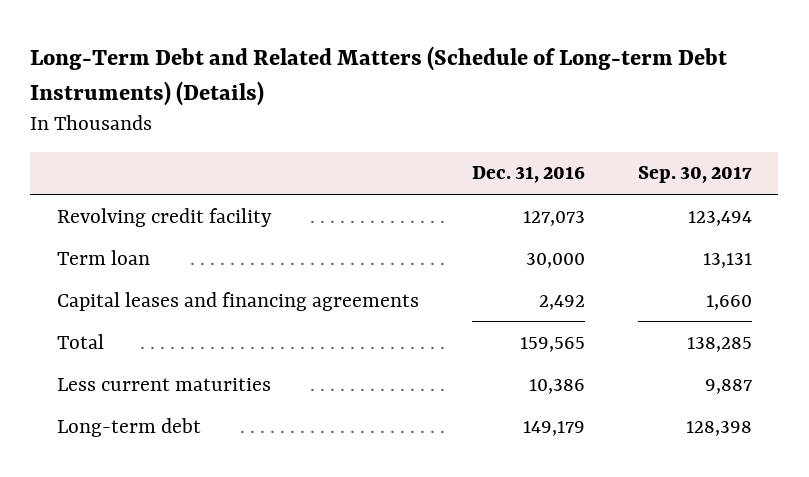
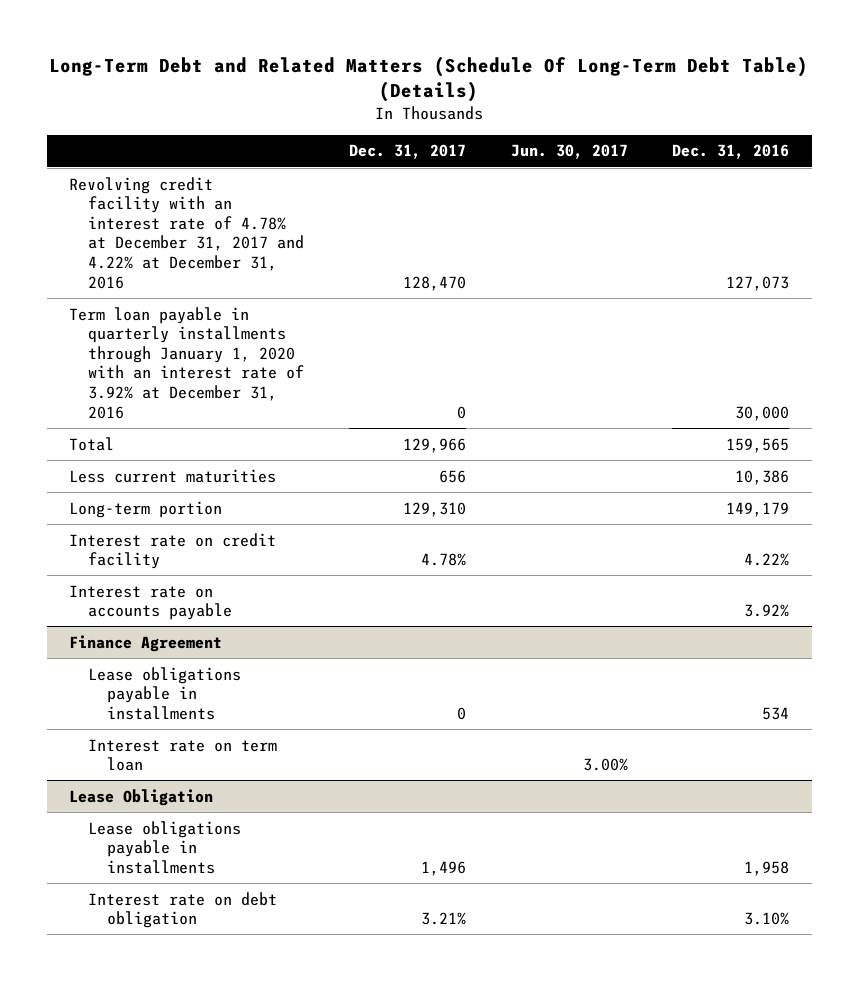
[30,45,728,106] Long-Term Debt and Related Matters (Schedule of Long-term Debt Instruments) (Details) -> [49,55,809,102] Long-Term Debt and Related Matters (Schedule Of Long-Term Debt Table) (Details)
[637,166,752,184] Sep. 30, 2017 -> none
none -> [348,144,466,160] Dec. 31, 2017
none -> [510,144,628,160] Jun. 30, 2017
[56,291,419,311] Capital leases and financing agreements -> none
[56,207,272,227] Revolving credit facility -> [68,176,305,289] Revolving credit facility with an interest rate of 4.78% at December 31, 2017 and 4.22% at December 31, 2016
[56,249,150,265] Term loan -> [68,306,305,419] Term loan payable in quarterly installments through January 1, 2020 with an interest rate of 3.92% at December 31, 2016
[56,417,201,437] Long-term debt -> [68,500,222,518] Long-term portion
none -> [68,532,276,570] Interest rate on credit facility
none -> [68,584,233,621] Interest rate on accounts payable
none -> [68,634,222,652] Finance Agreement
none -> [88,666,242,720] Lease obligations payable in installments
none -> [88,738,278,772] Interest rate on term loan
none -> [68,788,213,806] Lease Obligation
none -> [88,820,242,874] Lease obligations payable in installments
none -> [88,891,278,929] Interest rate on debt obligation

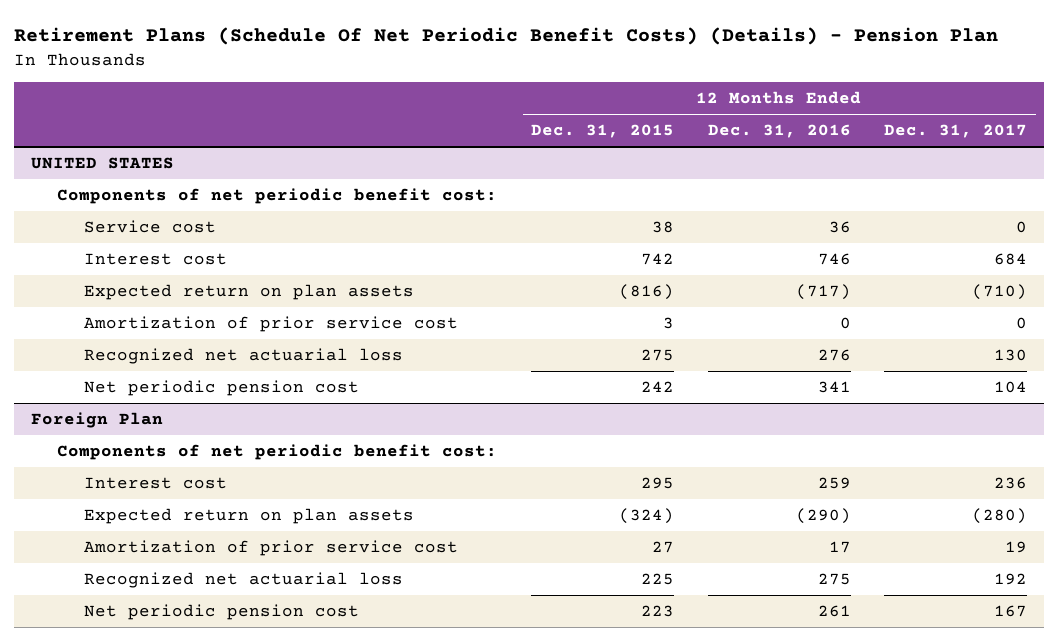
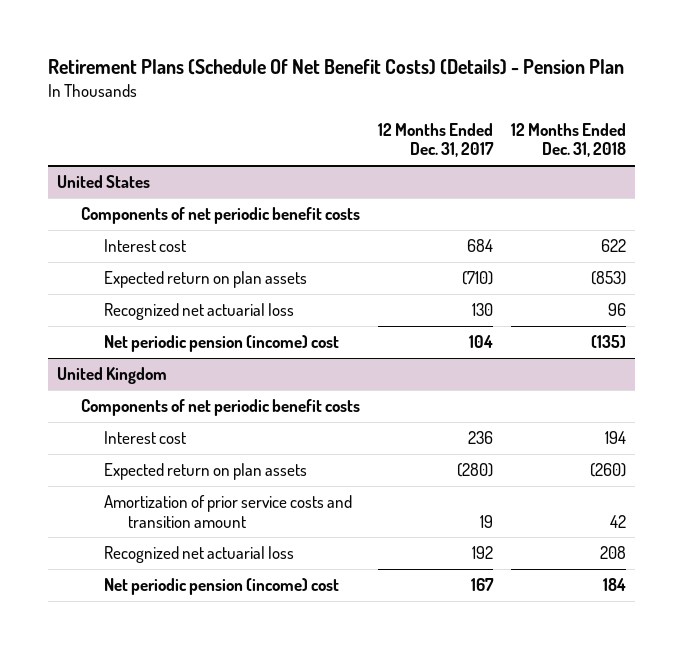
[14,27,999,46] Retirement Plans (Schedule Of Net Periodic Benefit Costs) (Details) - Pension Plan -> [47,58,624,75] Retirement Plans (Schedule Of Net Benefit Costs) (Details) - Pension Plan
[530,124,674,139] Dec. 31, 2015 -> none
[707,124,851,139] Dec. 31, 2016 -> none
none -> [511,122,627,158] 12 Months Ended Dec. 31, 2018
[83,220,216,234] Service cost -> none
[30,157,174,170] UNITED STATES -> [56,175,150,189] United States
[57,188,498,205] Components of net periodic benefit cost: -> [80,207,360,225] Components of net periodic benefit costs
[83,316,458,333] Amortization of prior service cost -> none
[83,380,359,397] Net periodic pension cost -> [104,335,340,353] Net periodic pension (income) cost
[30,412,163,429] Foreign Plan -> [56,367,167,385] United Kingdom
[57,444,498,461] Components of net periodic benefit cost: -> [80,399,360,417] Components of net periodic benefit costs
[83,540,458,557] Amortization of prior service cost -> [104,495,353,528] Amortization of prior service costs and transition amount
[83,604,359,621] Net periodic pension cost -> [104,578,340,596] Net periodic pension (income) cost

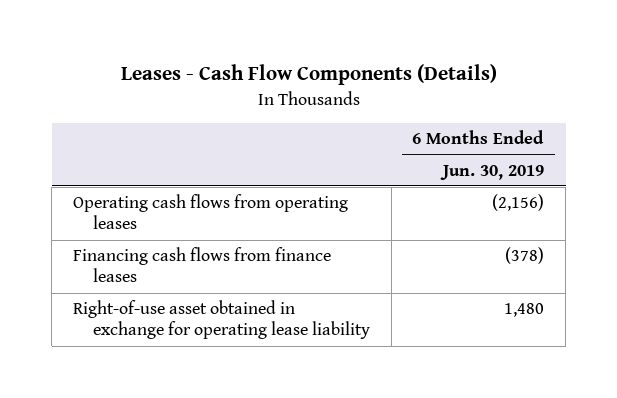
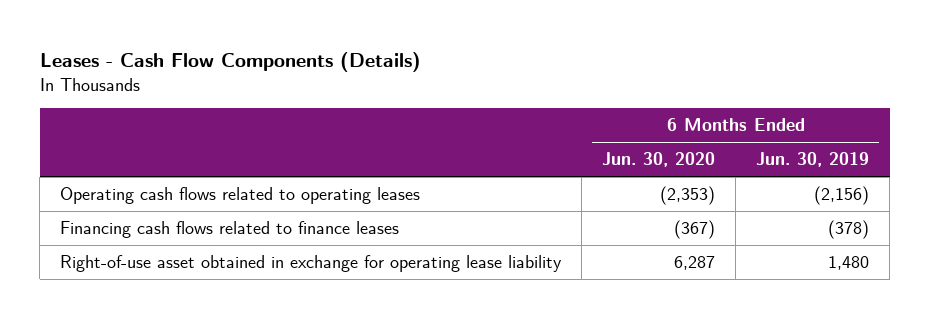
none -> [602,152,716,168] Jun. 30, 2020
[73,194,349,230] Operating cash flows from operating leases -> [60,187,421,205] Operating cash flows related to operating leases
[73,247,332,283] Financing cash flows from finance leases -> [60,221,400,239] Financing cash flows related to finance leases

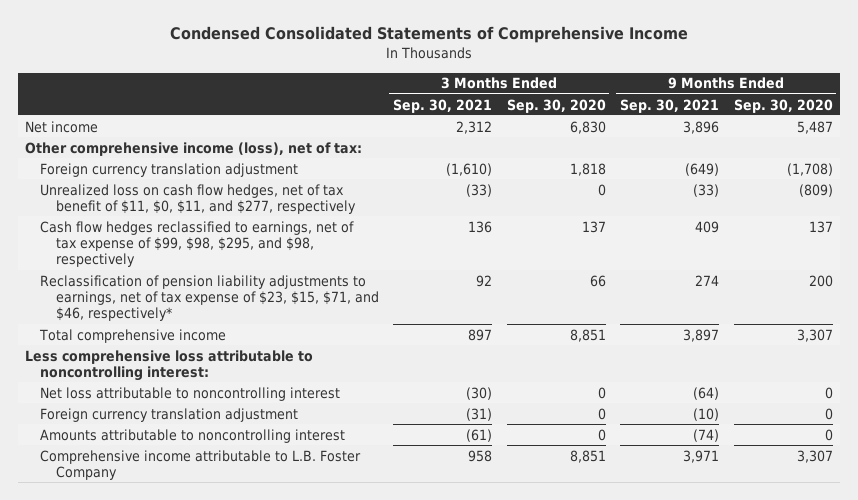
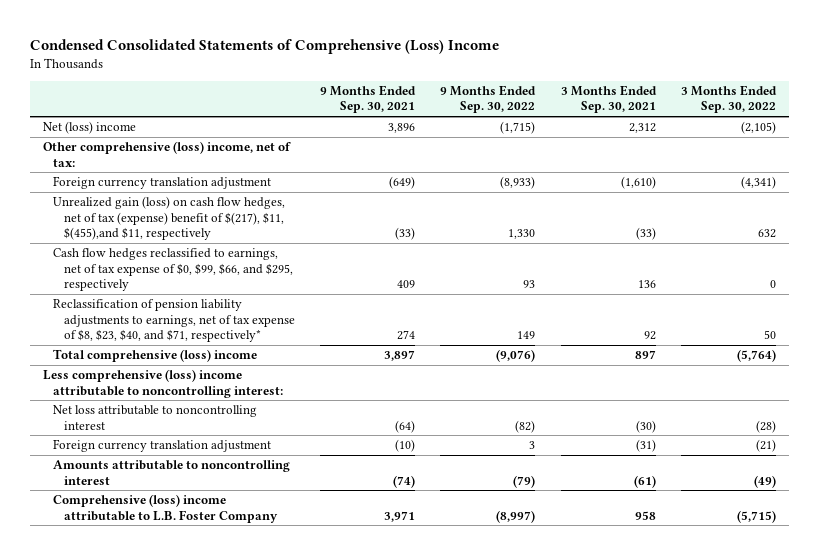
[169,26,688,44] Condensed Consolidated Statements of Comprehensive Income -> [30,39,500,55] Condensed Consolidated Statements of Comprehensive (Loss) Income
[506,98,606,113] Sep. 30, 2020 -> none
[733,98,833,113] Sep. 30, 2020 -> none
none -> [440,84,537,114] 9 Months Ended Sep. 30, 2022
none -> [680,84,777,114] 3 Months Ended Sep. 30, 2022
[24,120,98,133] Net income -> [42,121,136,135] Net (loss) income
[24,141,362,156] Other comprehensive income (loss), net of tax: -> [42,141,291,167] Other comprehensive (loss) income, net of tax:
[40,183,356,214] Unrealized loss on cash flow hedges, net of tax benefit of $11, $0, $11, and $277, respectively -> [53,196,286,241] Unrealized gain (loss) on cash flow hedges, net of tax (expense) benefit of $(217), $11, $(455),and $11, respectively
[40,220,355,268] Cash flow hedges reclassified to earnings, net of tax expense of $99, $98, $295, and $98, respectively -> [53,248,293,292] Cash flow hedges reclassified to earnings, net of tax expense of $0, $99, $66, and $295, respectively
[40,274,379,322] Reclassification of pension liability adjustments to earnings, net of tax expense of $23, $15, $71, and $46, respectively* -> [53,299,295,343] Reclassification of pension liability adjustments to earnings, net of tax expense of $8, $23, $40, and $71, respectively*
[39,328,227,343] Total comprehensive income -> [53,349,258,363] Total comprehensive (loss) income
[24,349,313,381] Less comprehensive loss attributable to noncontrolling interest: -> [42,369,284,398] Less comprehensive (loss) income attributable to noncontrolling interest:
[40,449,362,480] Comprehensive income attributable to L.B. Foster Company -> [53,494,278,523] Comprehensive (loss) income attributable to L.B. Foster Company

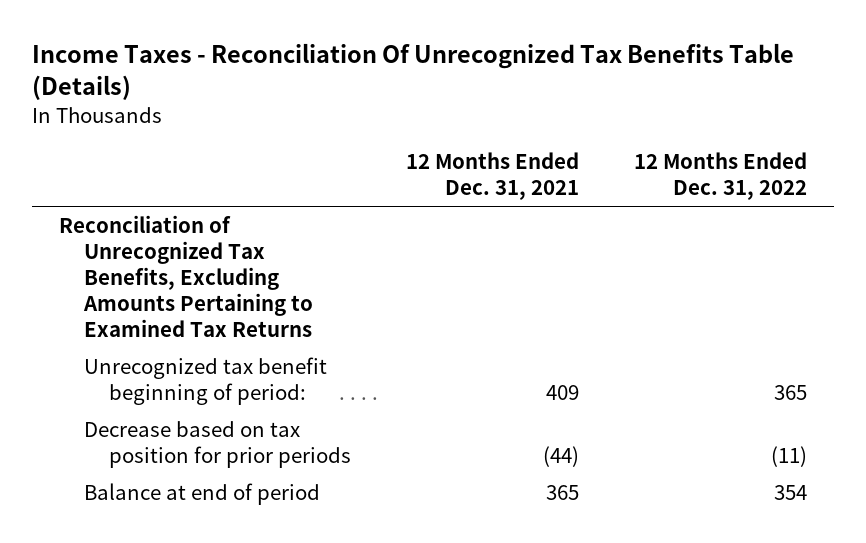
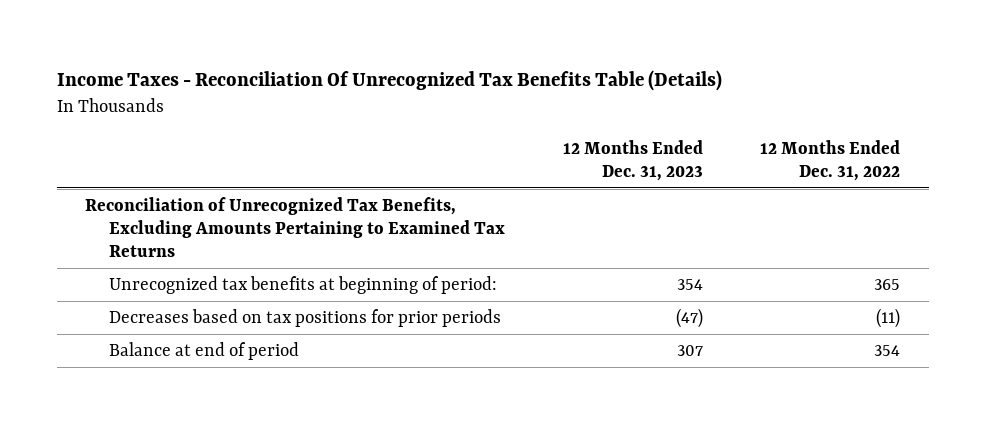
[405,152,579,201] 12 Months Ended Dec. 31, 2021 -> none
none -> [562,139,703,181] 12 Months Ended Dec. 31, 2023
[83,356,327,405] Unrecognized tax benefit beginning of period: -> [109,275,498,294] Unrecognized tax benefits at beginning of period:
[83,420,351,468] Decrease based on tax position for prior periods -> [109,308,502,327] Decreases based on tax positions for prior periods

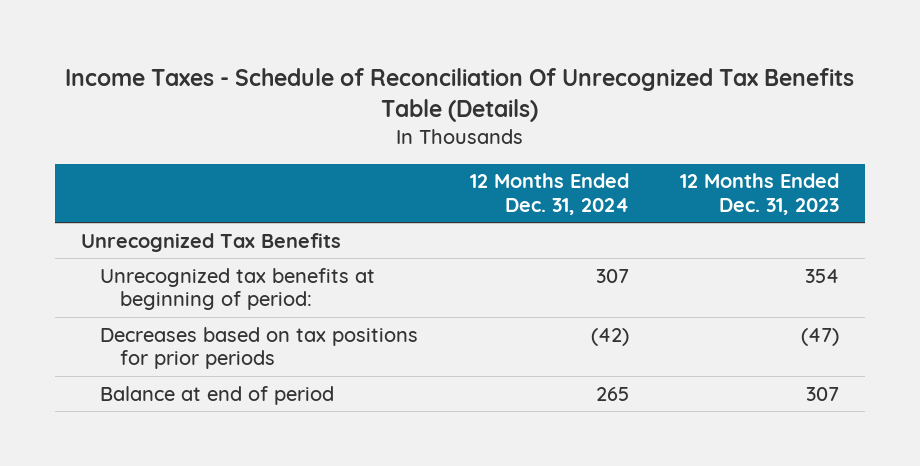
[56,70,722,92] Income Taxes - Reconciliation Of Unrecognized Tax Benefits Table (Details) -> [65,68,855,122] Income Taxes - Schedule of Reconciliation Of Unrecognized Tax Benefits Table (Details)
[760,139,901,181] 12 Months Ended Dec. 31, 2022 -> none
none -> [469,173,629,215] 12 Months Ended Dec. 31, 2024
[85,196,506,258] Reconciliation of Unrecognized Tax Benefits, Excluding Amounts Pertaining to Examined Tax Returns -> [81,232,342,252] Unrecognized Tax Benefits

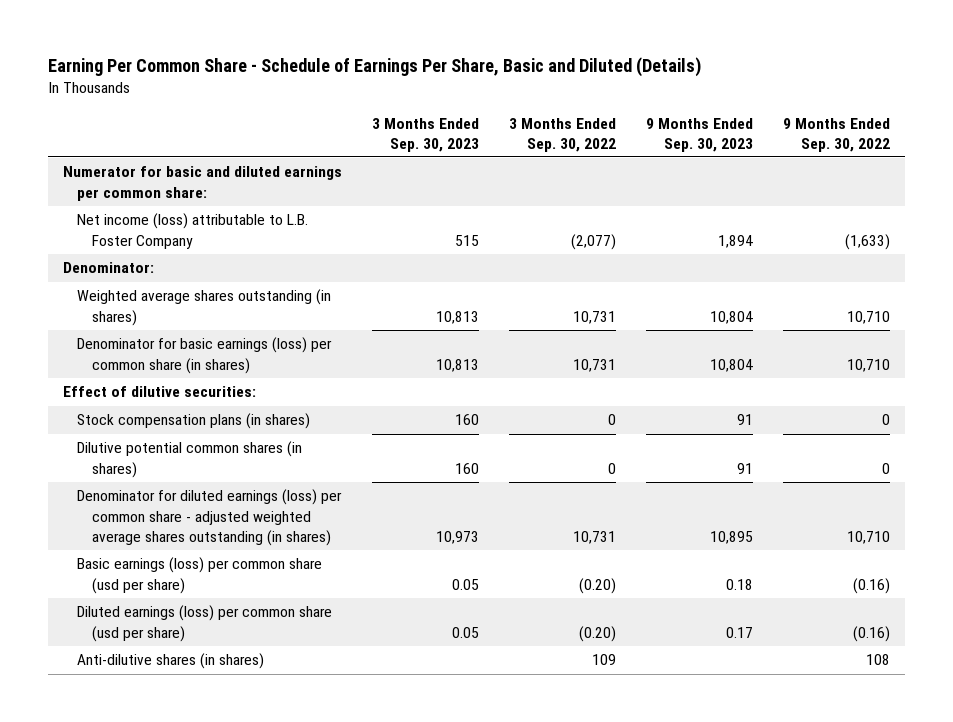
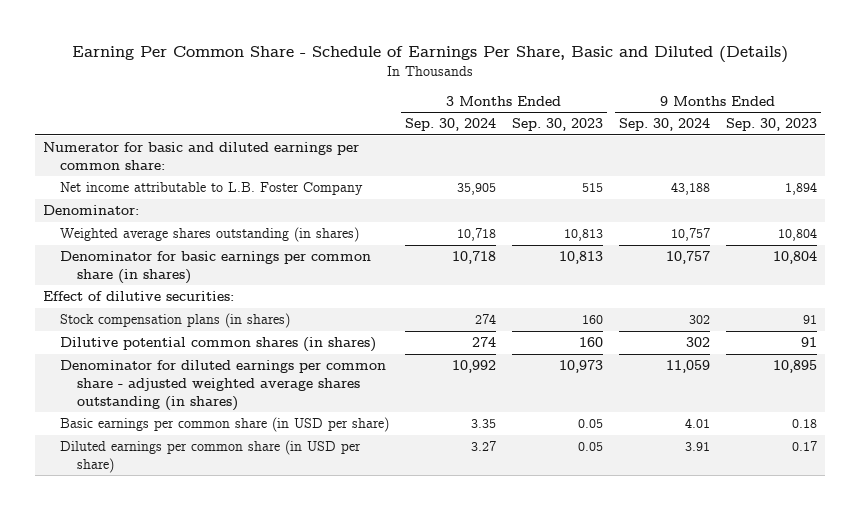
[509,117,617,152] 3 Months Ended Sep. 30, 2022 -> none
[783,117,891,152] 9 Months Ended Sep. 30, 2022 -> none
none -> [404,118,496,132] Sep. 30, 2024
none -> [618,118,710,132] Sep. 30, 2024
[77,213,309,249] Net income (loss) attributable to L.B. Foster Company -> [59,182,363,196] Net income attributable to L.B. Foster Company
[77,337,333,374] Denominator for basic earnings (loss) per common share (in shares) -> [59,251,371,285] Denominator for basic earnings per common share (in shares)
[77,653,265,670] Anti-dilutive shares (in shares) -> none
[77,489,343,546] Denominator for diluted earnings (loss) per common share - adjusted weighted average shares outstanding (in shares) -> [59,360,386,412] Denominator for diluted earnings per common share - adjusted weighted average shares outstanding (in shares)
[77,557,323,594] Basic earnings (loss) per common share (usd per share) -> [59,417,389,433] Basic earnings per common share (in USD per share)
[77,605,333,642] Diluted earnings (loss) per common share (usd per share) -> [59,440,361,474] Diluted earnings per common share (in USD per share)

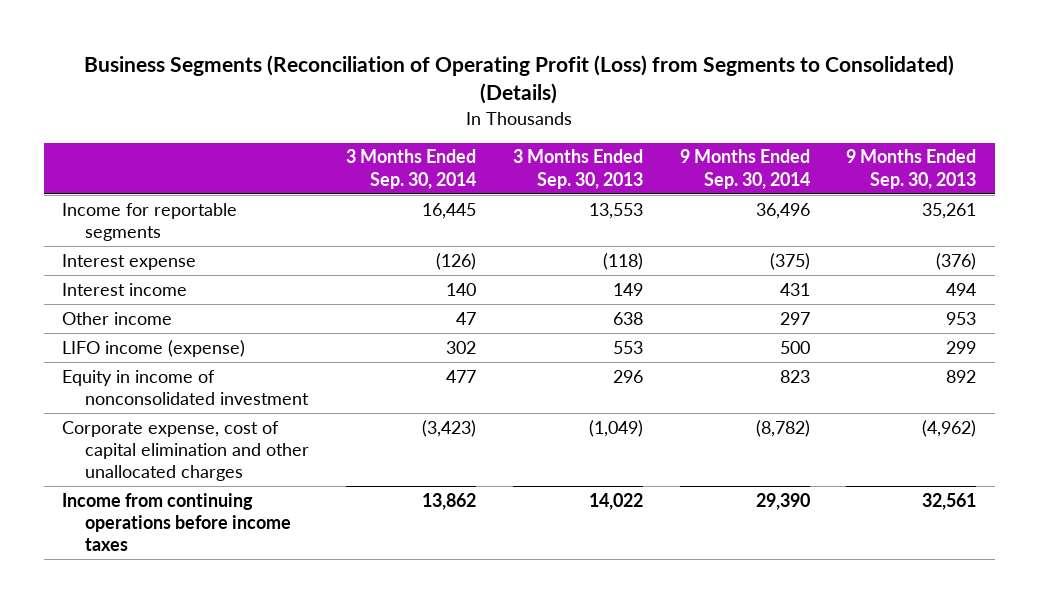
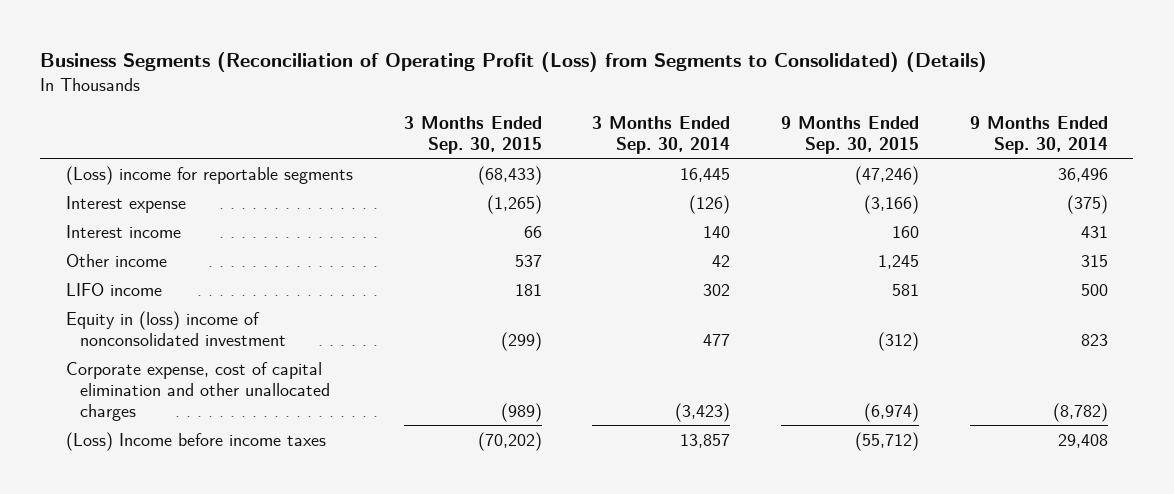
[512,149,643,189] 3 Months Ended Sep. 30, 2013 -> none
[846,149,977,189] 9 Months Ended Sep. 30, 2013 -> none
none -> [403,115,542,154] 3 Months Ended Sep. 30, 2015
none -> [781,115,920,154] 9 Months Ended Sep. 30, 2015
[61,202,237,242] Income for reportable segments -> [65,165,353,185] (Loss) income for reportable segments
[456,311,477,325] 47 -> [712,254,731,267] 42
[779,311,810,325] 297 -> [1080,254,1108,267] 315
[61,339,245,357] LIFO income (expense) -> [65,282,162,296] LIFO income
[61,369,310,406] Equity in income of nonconsolidated investment -> [65,310,287,346] Equity in (loss) income of nonconsolidated investment
[61,492,292,552] Income from continuing operations before income taxes -> [65,431,326,451] (Loss) Income before income taxes
[422,492,477,510] 13,862 -> [680,433,731,448] 13,857
[755,492,810,510] 29,390 -> [1057,433,1108,448] 29,408

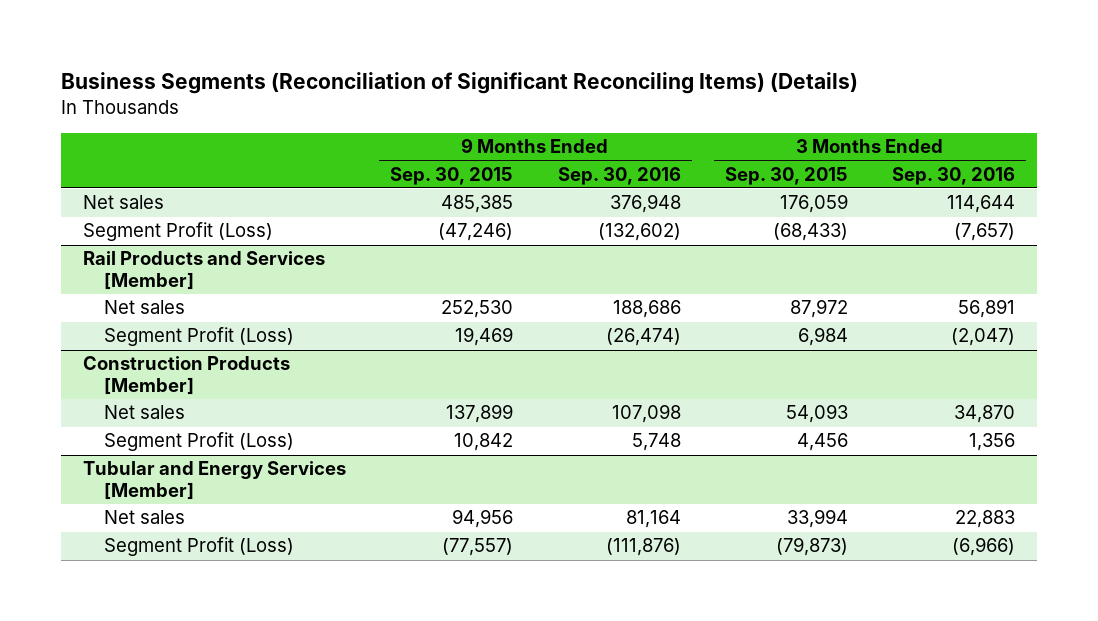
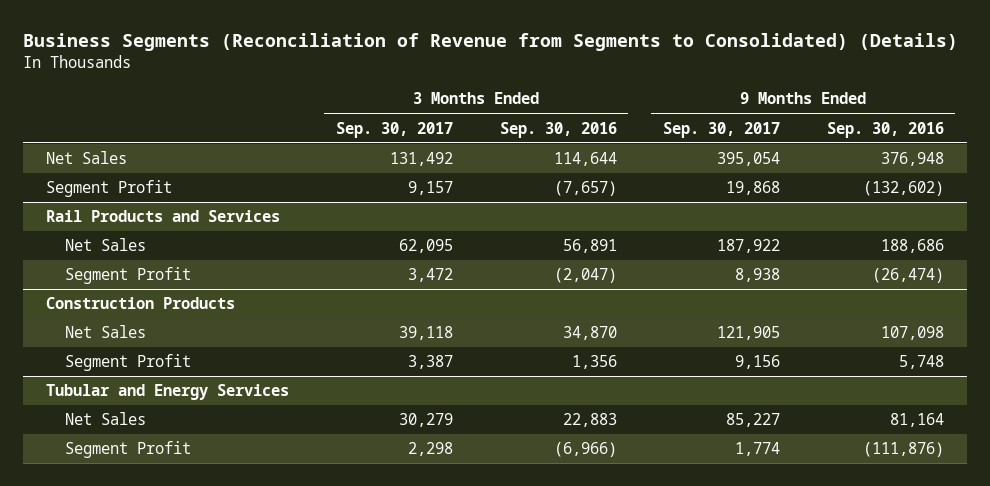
[60,72,858,95] Business Segments (Reconciliation of Significant Reconciling Items) (Details) -> [23,33,959,52] Business Segments (Reconciliation of Revenue from Segments to Consolidated) (Details)
[390,166,514,185] Sep. 30, 2015 -> none
[724,166,848,185] Sep. 30, 2015 -> none
none -> [335,121,453,138] Sep. 30, 2017
none -> [663,121,781,138] Sep. 30, 2017
[83,195,165,210] Net sales -> [46,151,128,165] Net Sales
[83,222,274,242] Segment Profit (Loss) -> [46,180,173,198] Segment Profit
[83,251,326,291] Rail Products and Services [Member] -> [46,210,281,223] Rail Products and Services
[103,300,185,315] Net sales -> [65,238,147,252] Net Sales
[103,327,294,347] Segment Profit (Loss) -> [65,267,192,285] Segment Profit
[83,356,291,396] Construction Products [Member] -> [46,297,236,310] Construction Products
[103,405,185,420] Net sales -> [65,325,147,339] Net Sales
[103,432,294,452] Segment Profit (Loss) -> [65,354,192,372] Segment Profit
[83,461,347,501] Tubular and Energy Services [Member] -> [46,384,290,401] Tubular and Energy Services
[103,510,185,525] Net sales -> [65,412,147,426] Net Sales
[103,537,294,557] Segment Profit (Loss) -> [65,441,192,459] Segment Profit

